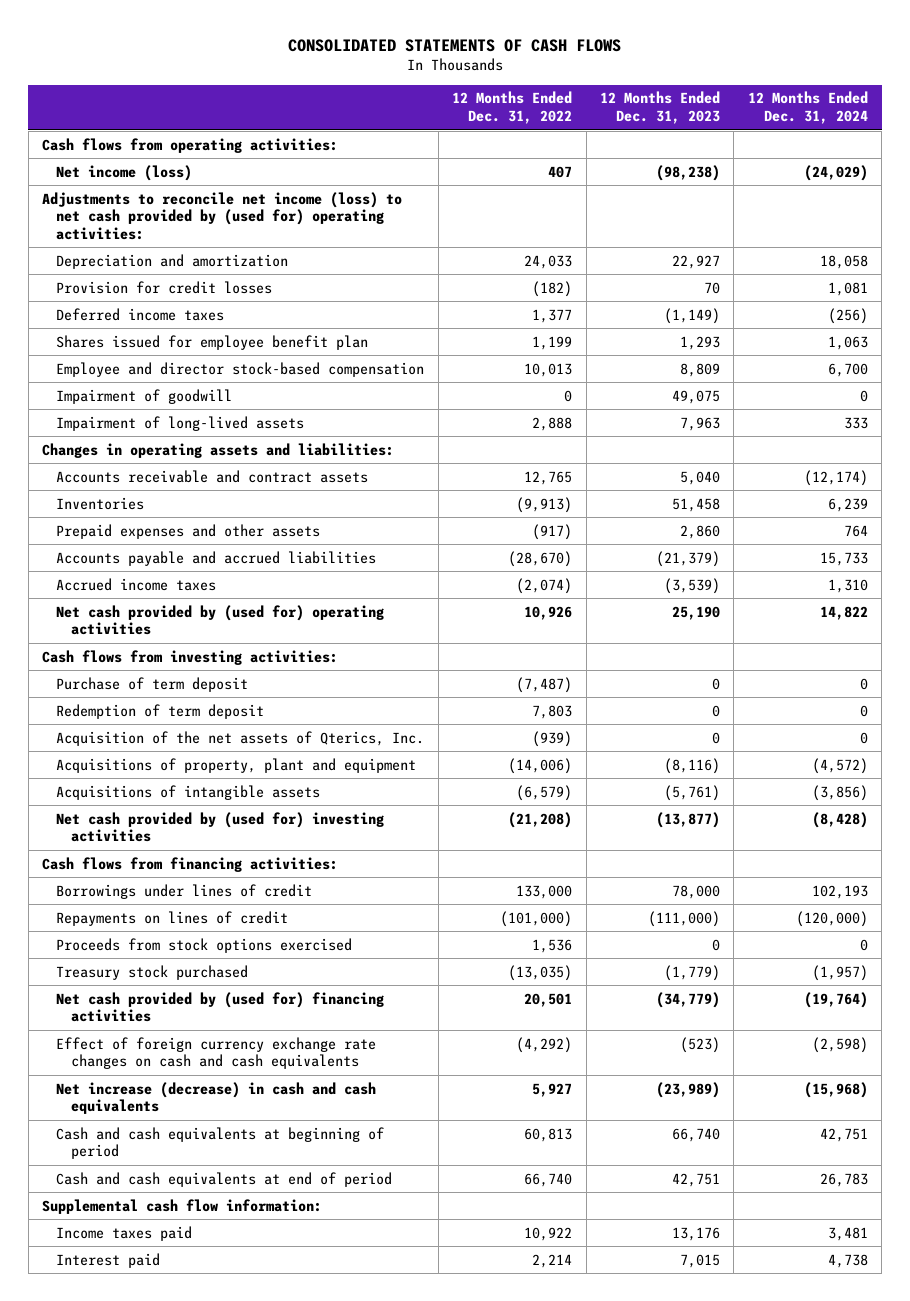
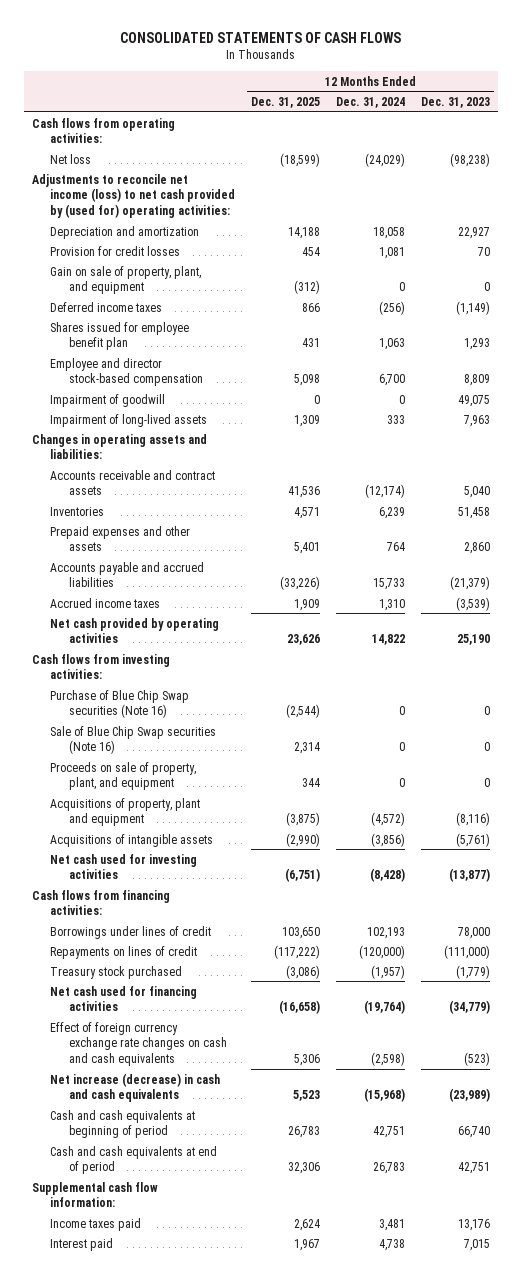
[452,91,573,125] 12 Months Ended Dec. 31, 2022 -> none
none -> [251,97,321,109] Dec. 31, 2025
[56,164,193,181] Net income (loss) -> [50,153,92,164] Net loss
none -> [50,265,202,295] Gain on sale of property, plant, and equipment
[56,604,385,636] Net cash provided by (used for) operating activities -> [50,617,220,644] Net cash provided by operating activities
[56,676,249,692] Purchase of term deposit -> none
[56,703,265,719] Redemption of term deposit -> none
[56,730,425,746] Acquisition of the net assets of Qterics, Inc. -> none
none -> [50,689,190,719] Purchase of Blue Chip Swap securities (Note 16)
none -> [50,725,217,755] Sale of Blue Chip Swap securities (Note 16)
none -> [50,761,197,791] Proceeds on sale of property, plant, and equipment
[56,811,385,843] Net cash provided by (used for) investing activities -> [50,853,198,880] Net cash used for investing activities
[56,937,353,953] Proceeds from stock options exercised -> none
[56,991,385,1023] Net cash provided by (used for) financing activities -> [50,985,198,1012] Net cash used for financing activities

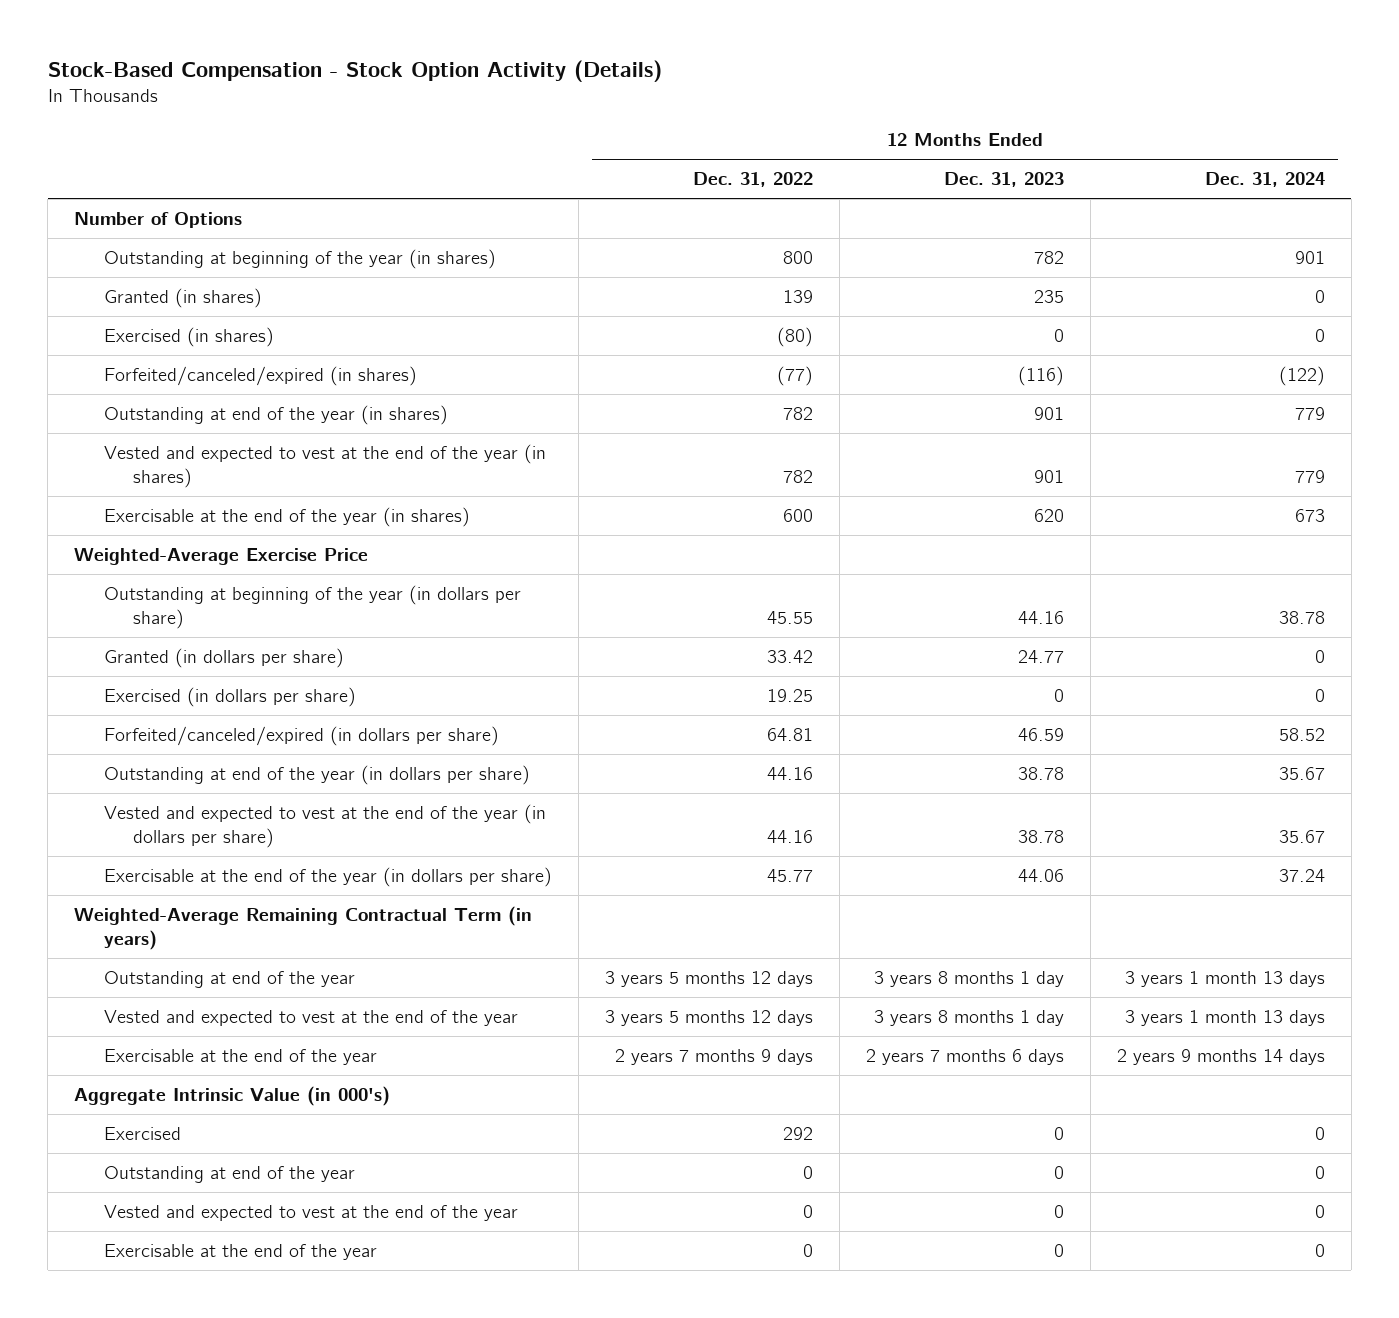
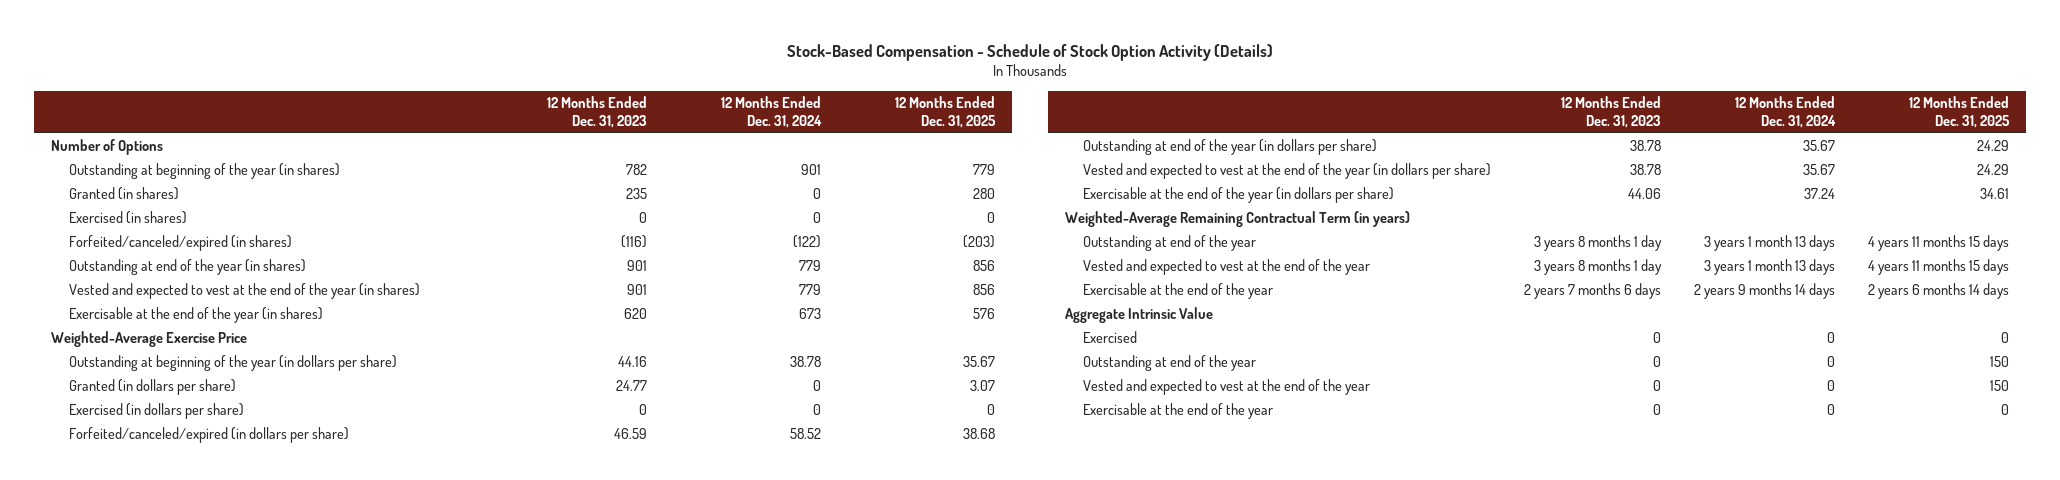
[47,59,662,82] Stock-Based Compensation - Stock Option Activity (Details) -> [786,43,1273,61] Stock-Based Compensation - Schedule of Stock Option Activity (Details)
[692,172,813,188] Dec. 31, 2022 -> none
none -> [895,95,997,129] 12 Months Ended Dec. 31, 2025
[74,1085,391,1106] Aggregate Intrinsic Value (in 000's) -> [1064,307,1213,324] Aggregate Intrinsic Value

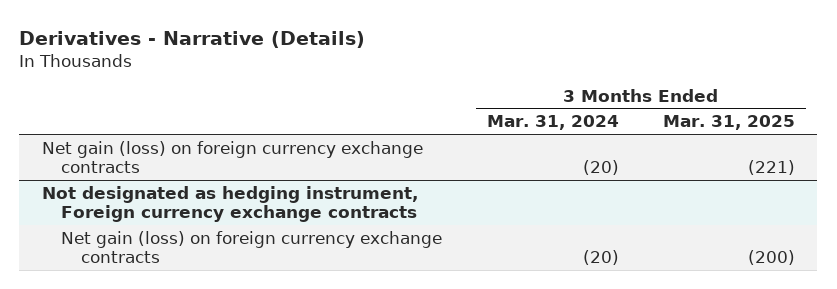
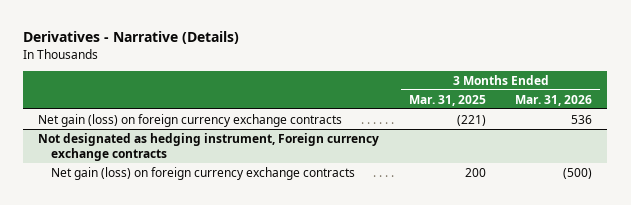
[486,115,619,131] Mar. 31, 2024 -> none
none -> [515,94,593,106] Mar. 31, 2026
[747,250,795,266] (200) -> [464,167,486,177] 200

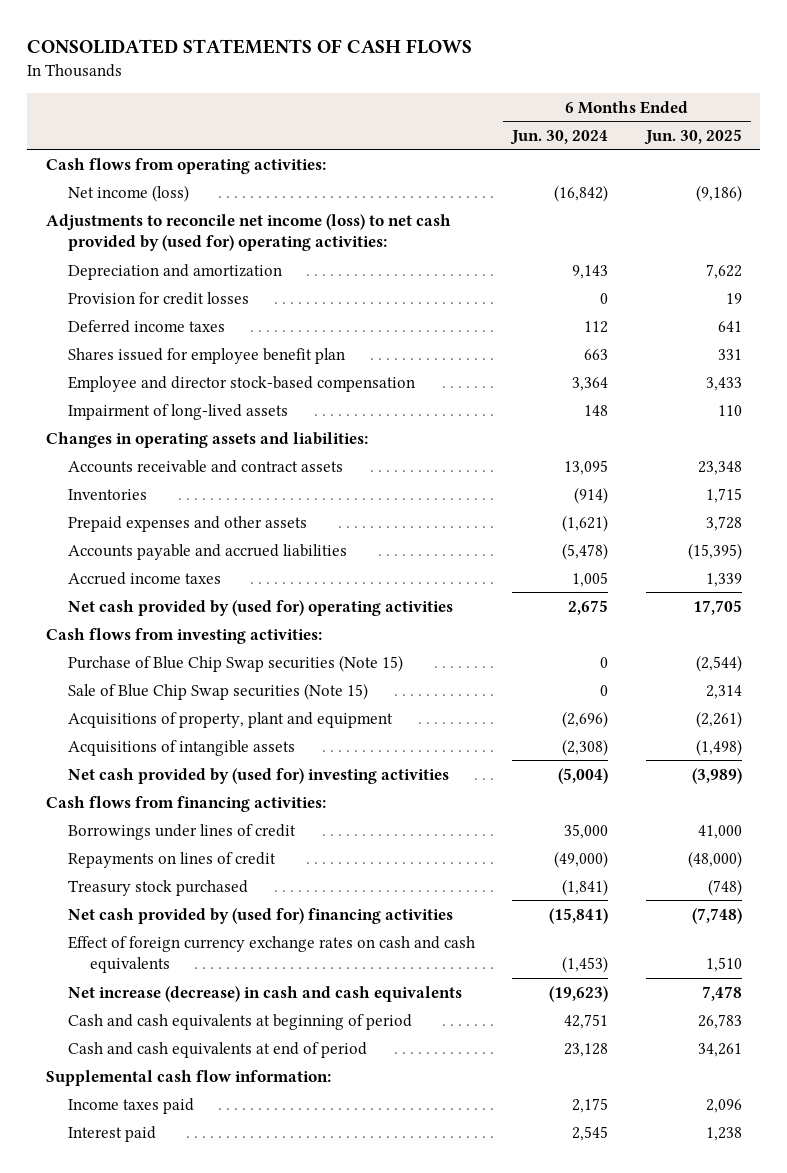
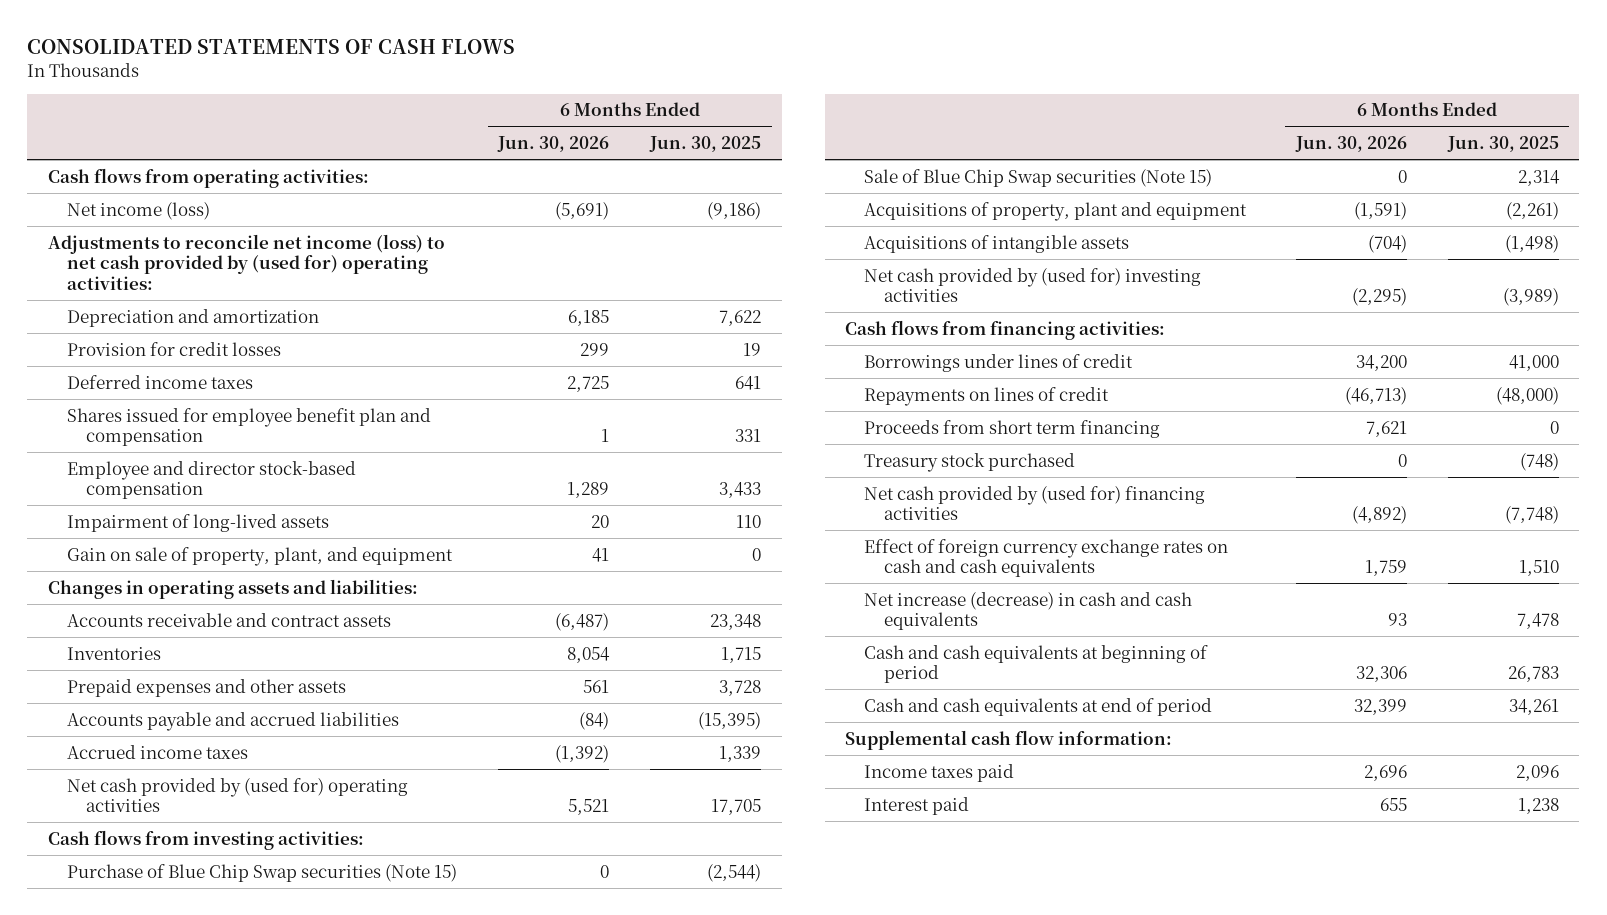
[510,129,609,145] Jun. 30, 2024 -> none
none -> [497,136,610,153] Jun. 30, 2026
[67,347,345,364] Shares issued for employee benefit plan -> [67,407,432,447] Shares issued for employee benefit plan and compensation
none -> [67,546,454,566] Gain on sale of property, plant, and equipment
none -> [864,419,1161,438] Proceeds from short term financing

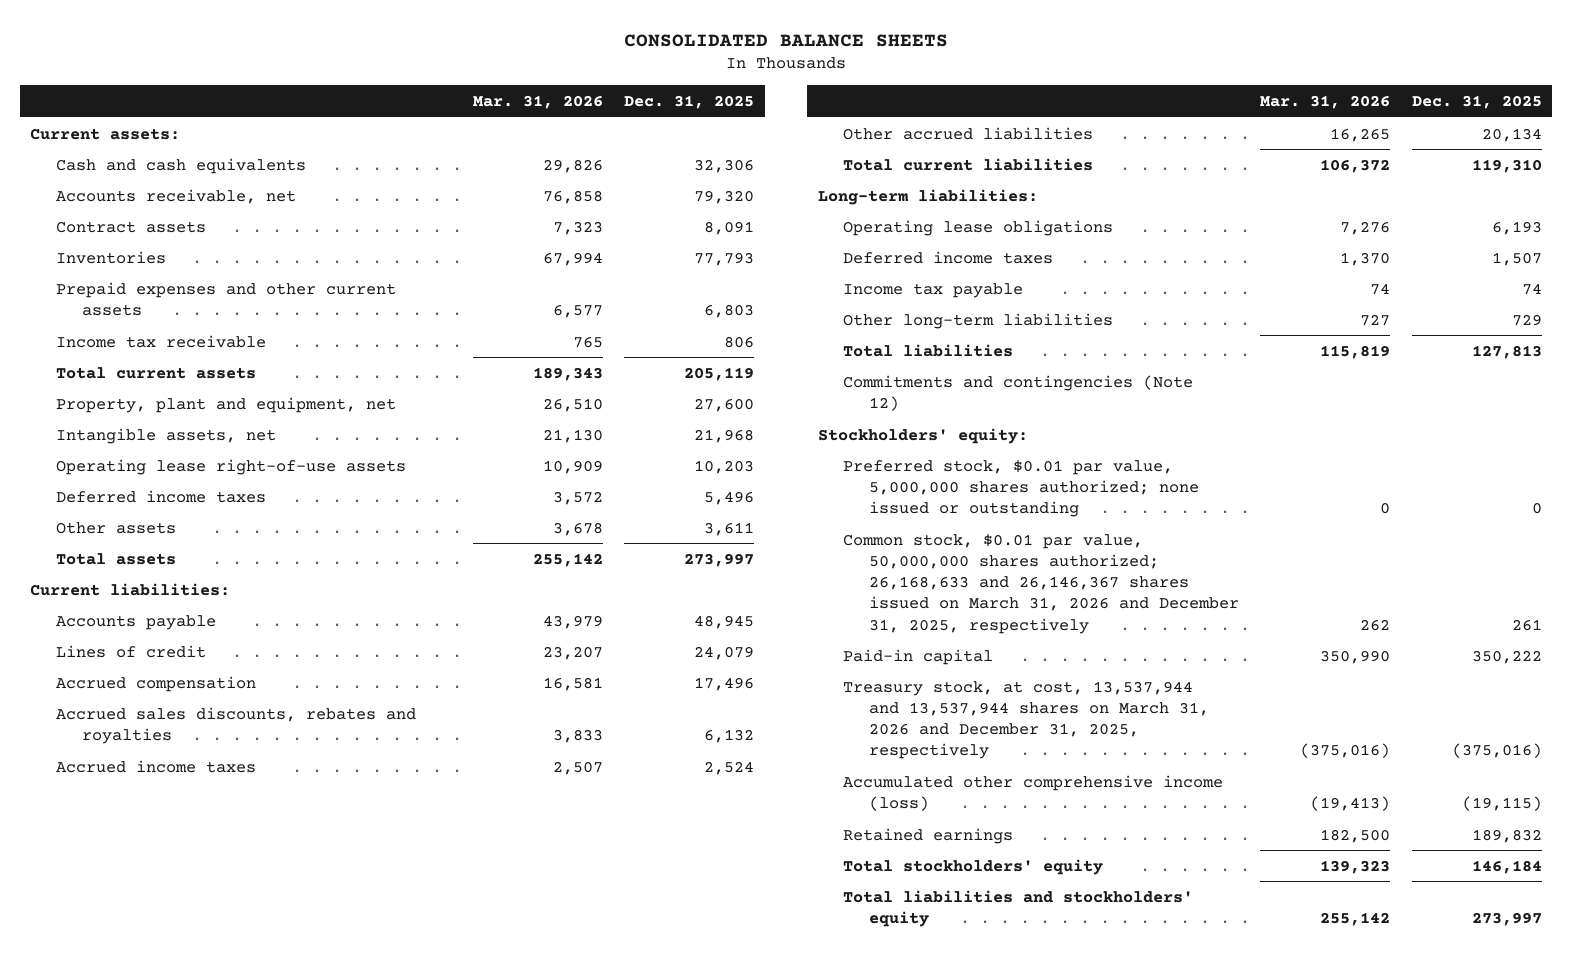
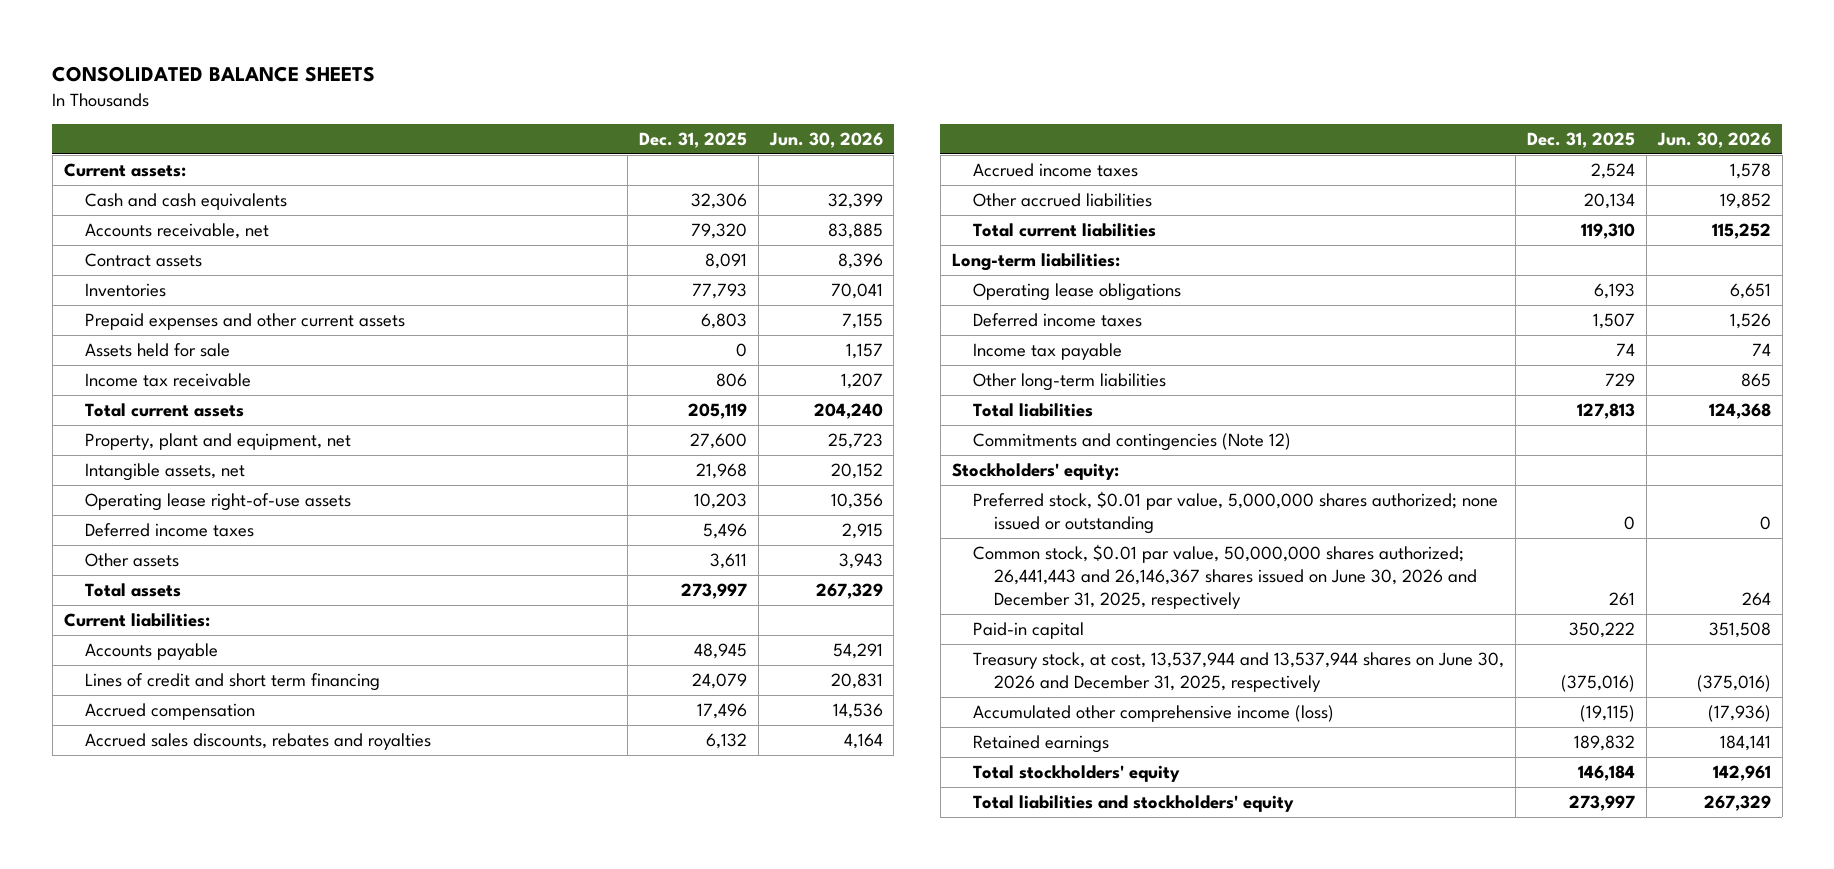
[473,94,604,109] Mar. 31, 2026 -> none
none -> [768,132,883,149] Jun. 30, 2026
none -> [84,342,230,357] Assets held for sale
[56,644,207,658] Lines of credit -> [84,672,380,691] Lines of credit and short term financing
[843,533,1240,634] Common stock, $0.01 par value, 50,000,000 shares authorized; 26,168,633 and 26,146,367 shares issued on March 31, 2026 and December 31, 2025, respectively -> [972,543,1478,609] Common stock, $0.01 par value, 50,000,000 shares authorized; 26,441,443 and 26,146,367 shares issued on June 30, 2026 and December 31, 2025, respectively
[843,680,1210,760] Treasury stock, at cost, 13,537,944 and 13,537,944 shares on March 31, 2026 and December 31, 2025, respectively -> [972,651,1504,692] Treasury stock, at cost, 13,537,944 and 13,537,944 shares on June 30, 2026 and December 31, 2025, respectively

